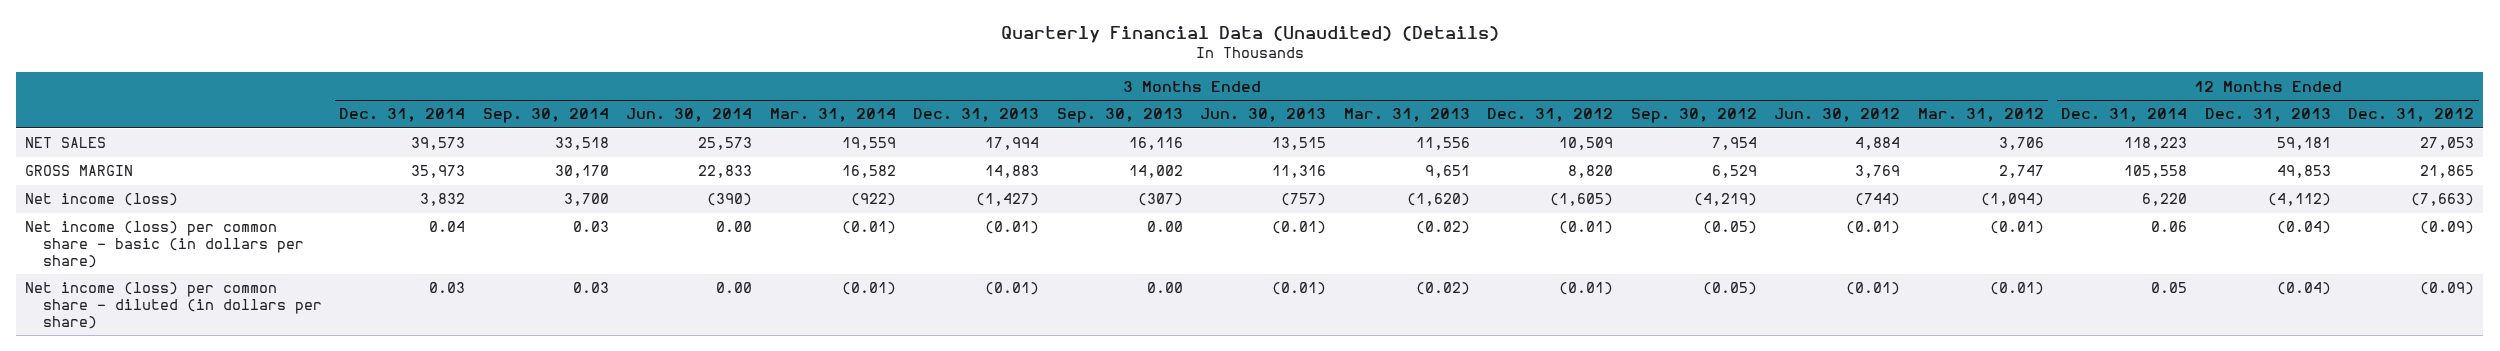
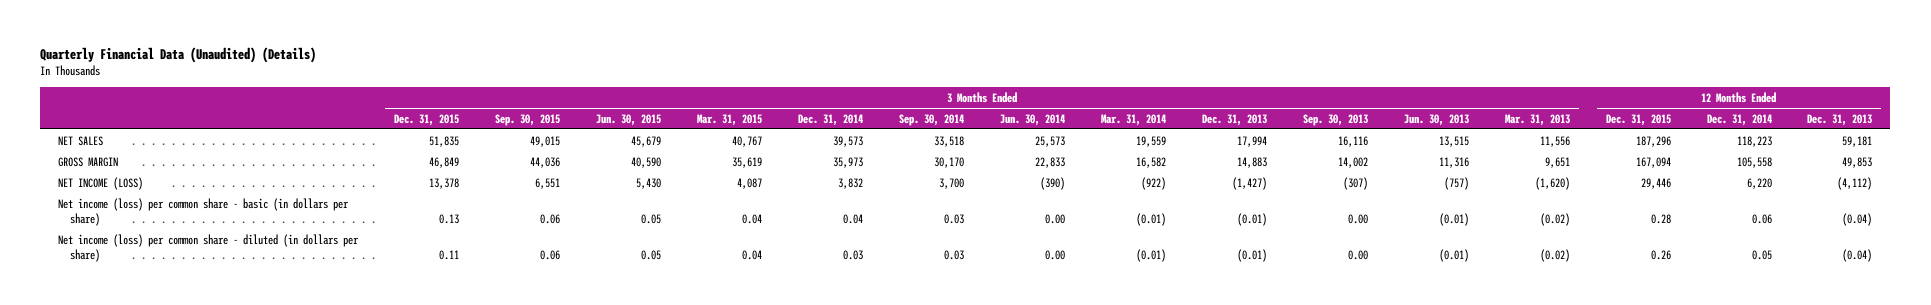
[1487,108,1614,123] Dec. 31, 2012 -> none
[1630,108,1757,124] Sep. 30, 2012 -> none
[1774,108,1901,123] Jun. 30, 2012 -> none
[1917,108,2044,123] Mar. 31, 2012 -> none
[2348,108,2475,123] Dec. 31, 2012 -> none
none -> [394,113,460,126] Dec. 31, 2015
none -> [495,113,561,126] Sep. 30, 2015
none -> [596,113,662,126] Jun. 30, 2015
none -> [697,113,763,126] Mar. 31, 2015
none -> [1605,113,1671,126] Dec. 31, 2015
[25,193,179,207] Net income (loss) -> [58,176,144,190] NET INCOME (LOSS)

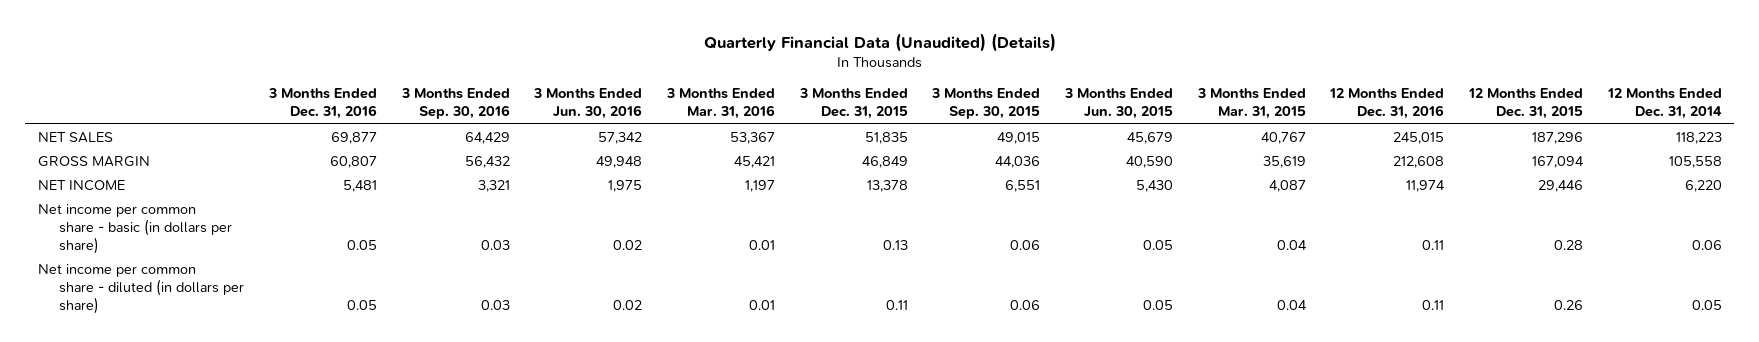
[797,113,863,126] Dec. 31, 2014 -> none
[898,113,964,126] Sep. 30, 2014 -> none
[999,113,1065,126] Jun. 30, 2014 -> none
[1100,113,1166,126] Mar. 31, 2014 -> none
[1201,113,1267,126] Dec. 31, 2013 -> none
[1302,113,1368,126] Sep. 30, 2013 -> none
[1403,113,1469,126] Jun. 30, 2013 -> none
[1504,113,1570,126] Mar. 31, 2013 -> none
[1807,113,1873,126] Dec. 31, 2013 -> none
none -> [267,88,377,120] 3 Months Ended Dec. 31, 2016
none -> [400,88,510,120] 3 Months Ended Sep. 30, 2016
none -> [533,88,643,120] 3 Months Ended Jun. 30, 2016
none -> [665,88,775,120] 3 Months Ended Mar. 31, 2016
none -> [1329,88,1445,120] 12 Months Ended Dec. 31, 2016
[58,176,144,190] NET INCOME (LOSS) -> [37,180,125,192] NET INCOME
[58,197,350,226] Net income (loss) per common share - basic (in dollars per share) -> [37,204,233,255] Net income per common share - basic (in dollars per share)
[58,233,360,262] Net income (loss) per common share - diluted (in dollars per share) -> [37,264,245,315] Net income per common share - diluted (in dollars per share)

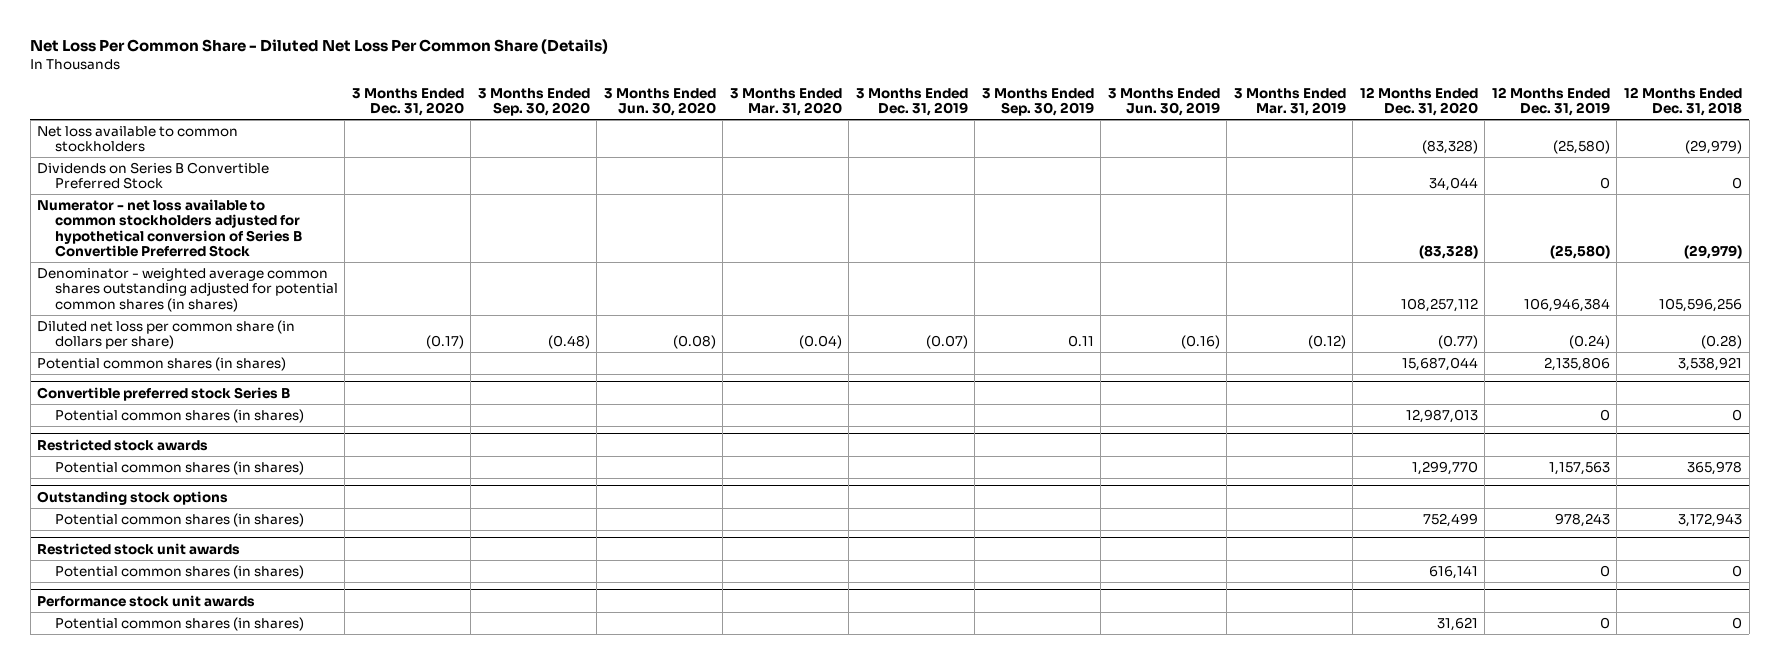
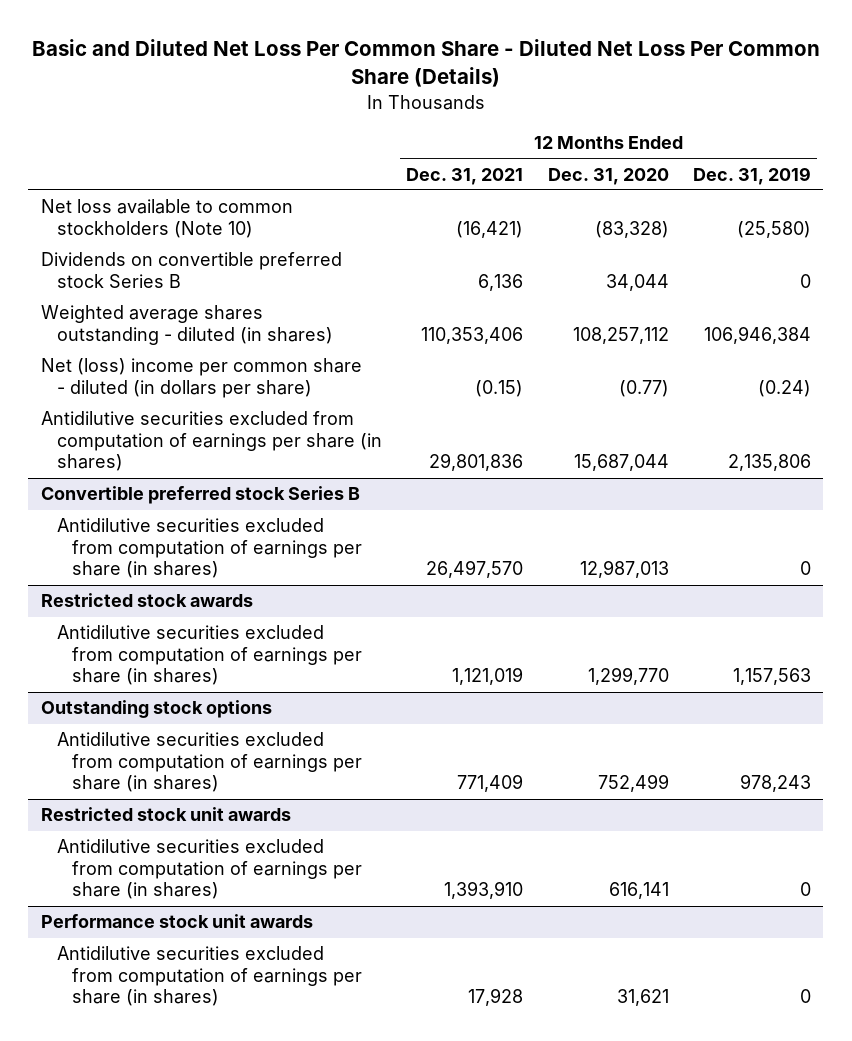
[30,38,609,54] Net Loss Per Common Share - Diluted Net Loss Per Common Share (Details) -> [31,39,820,88] Basic and Diluted Net Loss Per Common Share - Diluted Net Loss Per Common Share (Details)
[351,87,464,117] 3 Months Ended Dec. 31, 2020 -> none
[477,87,590,117] 3 Months Ended Sep. 30, 2020 -> none
[603,87,716,117] 3 Months Ended Jun. 30, 2020 -> none
[729,87,842,117] 3 Months Ended Mar. 31, 2020 -> none
[855,87,968,117] 3 Months Ended Dec. 31, 2019 -> none
[981,87,1094,117] 3 Months Ended Sep. 30, 2019 -> none
[1107,87,1220,117] 3 Months Ended Jun. 30, 2019 -> none
[1233,87,1346,117] 3 Months Ended Mar. 31, 2019 -> none
[1624,86,1743,117] 12 Months Ended Dec. 31, 2018 -> none
none -> [406,167,524,185] Dec. 31, 2021
[37,198,302,258] Numerator - net loss available to common stockholders adjusted for hypothetical conversion of Series B Convertible Preferred Stock -> none
[37,125,239,153] Net loss available to common stockholders -> [40,199,293,238] Net loss available to common stockholders (Note 10)
[37,161,270,190] Dividends on Series B Convertible Preferred Stock -> [40,252,342,288] Dividends on convertible preferred stock Series B
[37,267,338,312] Denominator - weighted average common shares outstanding adjusted for potential common shares (in shares) -> [40,305,333,345] Weighted average shares outstanding - diluted (in shares)
[37,319,296,350] Diluted net loss per common share (in dollars per share) -> [40,358,362,398] Net (loss) income per common share - diluted (in dollars per share)
[37,356,287,371] Potential common shares (in shares) -> [40,411,382,472] Antidilutive securities excluded from computation of earnings per share (in shares)
[54,408,304,423] Potential common shares (in shares) -> [56,518,363,579] Antidilutive securities excluded from computation of earnings per share (in shares)
[54,460,304,475] Potential common shares (in shares) -> [56,625,363,686] Antidilutive securities excluded from computation of earnings per share (in shares)
[54,512,304,527] Potential common shares (in shares) -> [56,732,363,793] Antidilutive securities excluded from computation of earnings per share (in shares)
[54,564,304,579] Potential common shares (in shares) -> [56,839,363,900] Antidilutive securities excluded from computation of earnings per share (in shares)
[54,616,304,631] Potential common shares (in shares) -> [56,946,363,1007] Antidilutive securities excluded from computation of earnings per share (in shares)

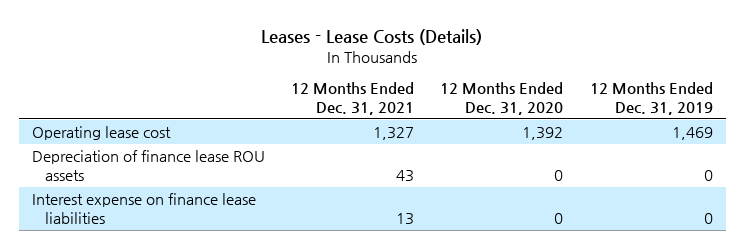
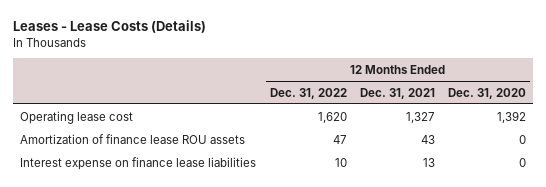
[589,82,713,116] 12 Months Ended Dec. 31, 2019 -> none
none -> [269,87,347,99] Dec. 31, 2022
[32,150,266,181] Depreciation of finance lease ROU assets -> [20,133,246,144] Amortization of finance lease ROU assets

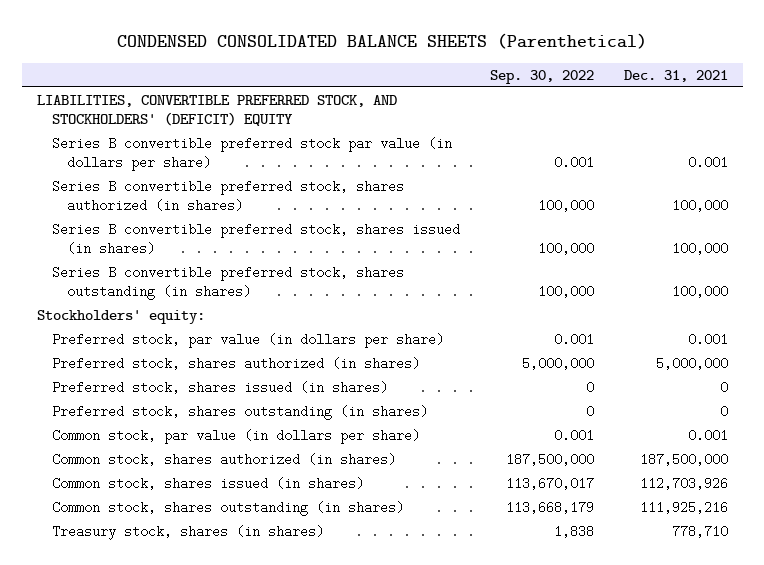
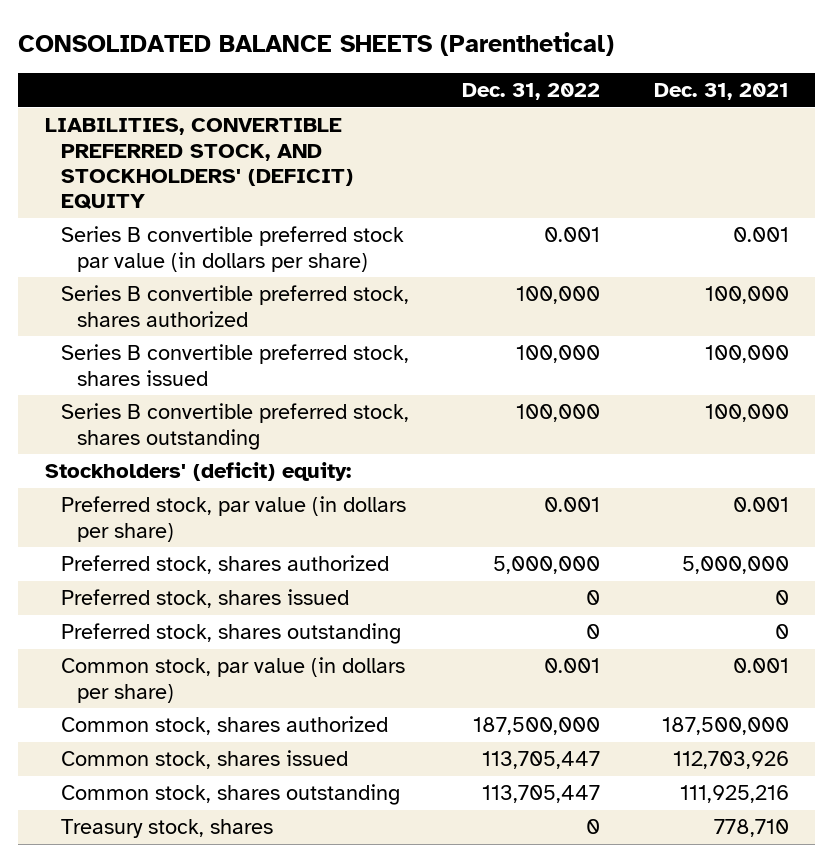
[117,32,648,49] CONDENSED CONSOLIDATED BALANCE SHEETS (Parenthetical) -> [18,31,615,56] CONSOLIDATED BALANCE SHEETS (Parenthetical)
[489,69,594,84] Sep. 30, 2022 -> none
none -> [462,83,601,101] Dec. 31, 2022
[51,179,404,212] Series B convertible preferred stock, shares authorized (in shares) -> [61,285,410,327] Series B convertible preferred stock, shares authorized
[51,222,460,255] Series B convertible preferred stock, shares issued (in shares) -> [61,344,410,386] Series B convertible preferred stock, shares issued
[51,265,404,300] Series B convertible preferred stock, shares outstanding (in shares) -> [61,403,410,450] Series B convertible preferred stock, shares outstanding
[36,309,205,324] Stockholders' equity: -> [45,462,352,482] Stockholders' (deficit) equity:
[51,356,420,370] Preferred stock, shares authorized (in shares) -> [61,555,390,575] Preferred stock, shares authorized
[51,380,388,394] Preferred stock, shares issued (in shares) -> [61,589,350,609] Preferred stock, shares issued
[51,404,428,420] Preferred stock, shares outstanding (in shares) -> [61,623,402,645] Preferred stock, shares outstanding
[51,452,396,466] Common stock, shares authorized (in shares) -> [61,716,389,736] Common stock, shares authorized
[51,476,364,490] Common stock, shares issued (in shares) -> [61,750,349,770] Common stock, shares issued
[51,500,404,516] Common stock, shares outstanding (in shares) -> [61,784,401,806] Common stock, shares outstanding
[51,524,324,540] Treasury stock, shares (in shares) -> [61,819,274,839] Treasury stock, shares

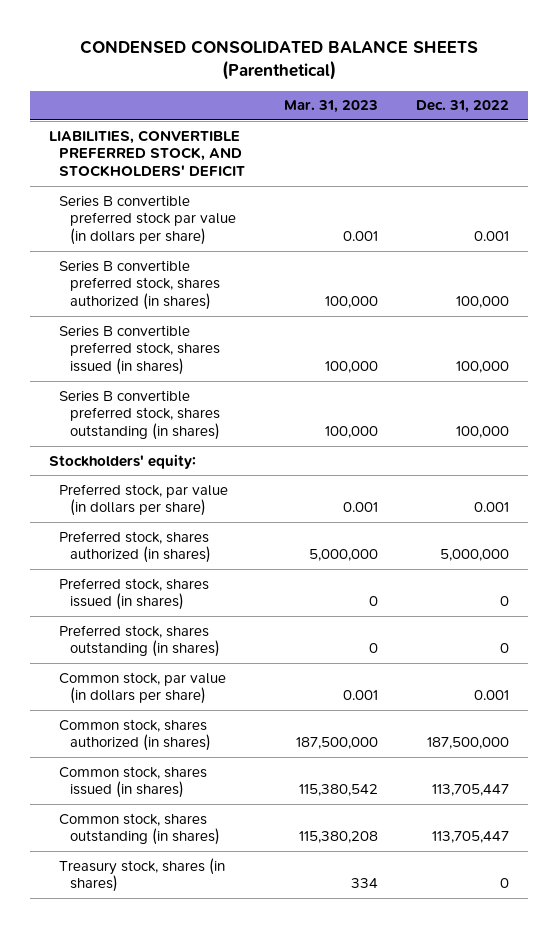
[18,31,615,56] CONSOLIDATED BALANCE SHEETS (Parenthetical) -> [79,39,478,80] CONDENSED CONSOLIDATED BALANCE SHEETS (Parenthetical)
[653,83,789,101] Dec. 31, 2021 -> none
none -> [283,100,378,114] Mar. 31, 2023
[45,118,354,211] LIABILITIES, CONVERTIBLE PREFERRED STOCK, AND STOCKHOLDERS' (DEFICIT) EQUITY -> [48,129,246,178] LIABILITIES, CONVERTIBLE PREFERRED STOCK, AND STOCKHOLDERS' DEFICIT
[61,285,410,327] Series B convertible preferred stock, shares authorized -> [59,259,220,311] Series B convertible preferred stock, shares authorized (in shares)
[61,344,410,386] Series B convertible preferred stock, shares issued -> [59,324,220,376] Series B convertible preferred stock, shares issued (in shares)
[61,403,410,450] Series B convertible preferred stock, shares outstanding -> [59,389,220,441] Series B convertible preferred stock, shares outstanding (in shares)
[45,462,352,482] Stockholders' (deficit) equity: -> [48,453,196,469] Stockholders' equity:
[61,555,390,575] Preferred stock, shares authorized -> [59,530,211,564] Preferred stock, shares authorized (in shares)
[61,589,350,609] Preferred stock, shares issued -> [59,577,210,611] Preferred stock, shares issued (in shares)
[61,623,402,645] Preferred stock, shares outstanding -> [59,624,220,658] Preferred stock, shares outstanding (in shares)
[61,716,389,736] Common stock, shares authorized -> [59,718,211,752] Common stock, shares authorized (in shares)
[61,750,349,770] Common stock, shares issued -> [59,765,208,799] Common stock, shares issued (in shares)
[61,784,401,806] Common stock, shares outstanding -> [59,812,220,846] Common stock, shares outstanding (in shares)
[61,819,274,839] Treasury stock, shares -> [59,857,226,893] Treasury stock, shares (in shares)

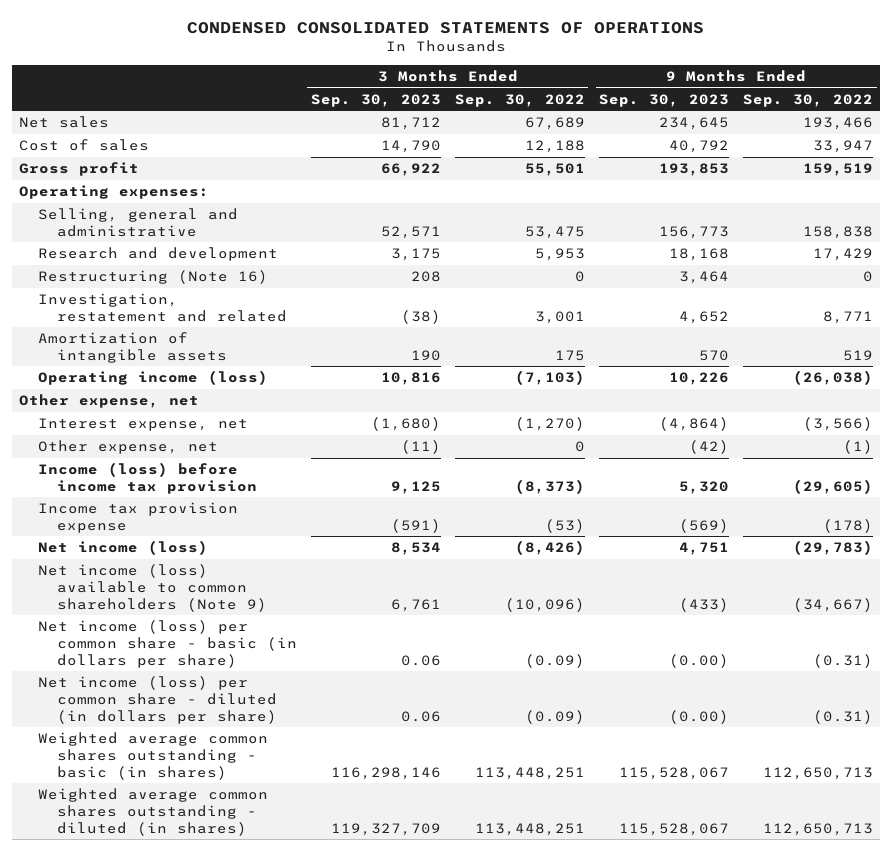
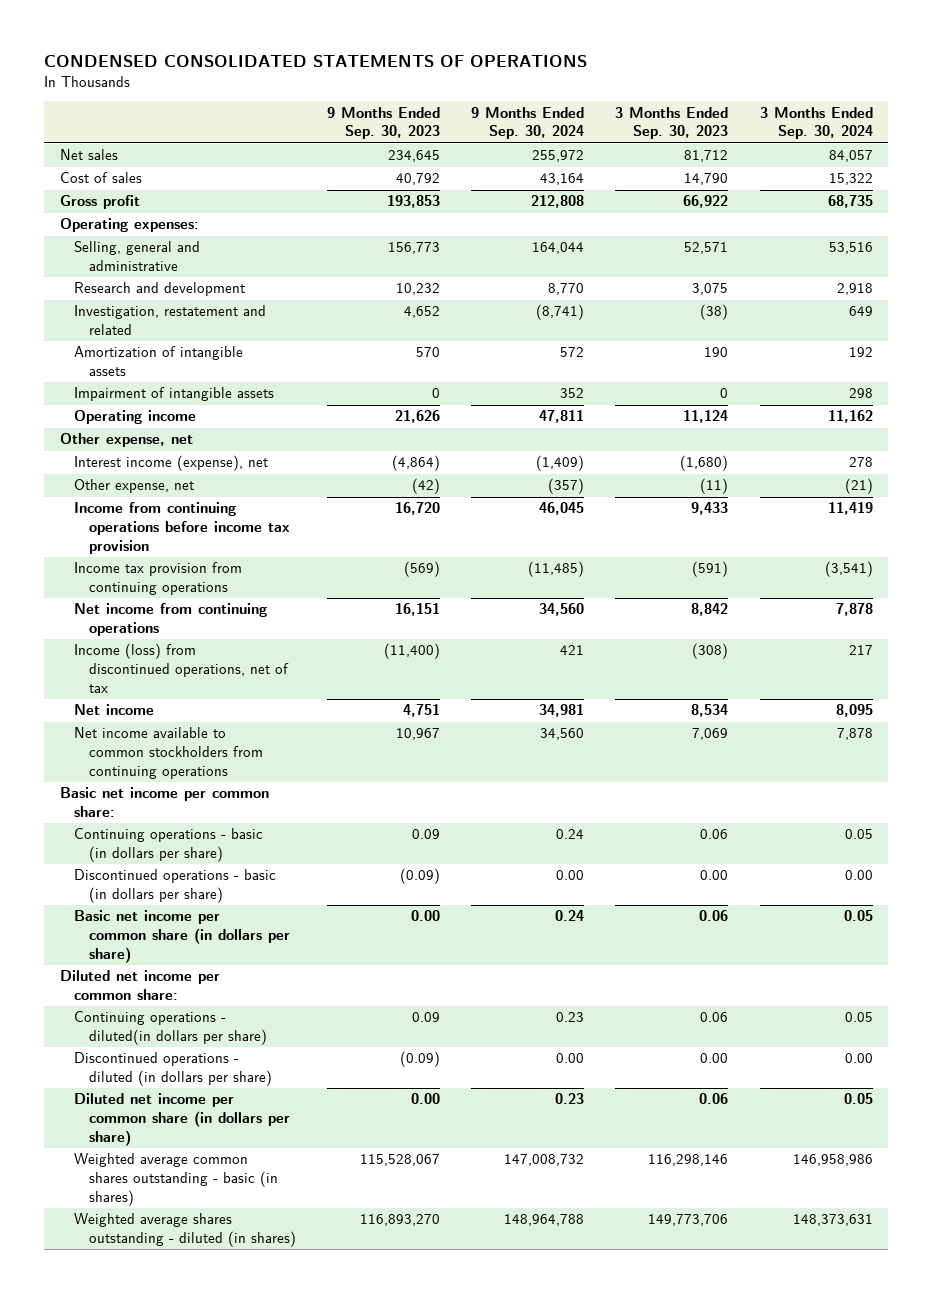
[454,93,585,107] Sep. 30, 2022 -> none
[743,93,874,107] Sep. 30, 2022 -> none
none -> [471,106,585,140] 9 Months Ended Sep. 30, 2024
none -> [759,106,873,140] 3 Months Ended Sep. 30, 2024
[37,270,268,285] Restructuring (Note 16) -> none
[390,248,441,262] 3,175 -> [692,283,729,296] 3,075
[669,248,730,262] 18,168 -> [396,283,441,296] 10,232
none -> [74,387,275,402] Impairment of intangible assets
[37,370,268,386] Operating income (loss) -> [74,410,197,425] Operating income
[380,372,441,386] 10,816 -> [683,410,729,424] 11,124
[669,372,730,386] 10,226 -> [395,410,441,424] 21,626
[37,418,248,432] Interest expense, net -> [74,455,269,472] Interest income (expense), net
[37,564,267,612] Net income (loss) available to common shareholders (Note 9) -> none
[37,462,257,494] Income (loss) before income tax provision -> [74,502,290,554] Income from continuing operations before income tax provision
[390,480,441,494] 9,125 -> [691,502,729,516] 9,433
[679,480,730,494] 5,320 -> [395,502,441,516] 16,720
[37,502,238,533] Income tax provision expense -> [74,562,243,596] Income tax provision from continuing operations
none -> [74,603,268,637] Net income from continuing operations
none -> [74,643,289,693] Income (loss) from discontinued operations, net of tax
[37,540,208,556] Net income (loss) -> [74,704,155,716] Net income
none -> [74,727,263,779] Net income available to common stockholders from continuing operations
none -> [60,787,270,818] Basic net income per common share:
none -> [74,828,264,863] Continuing operations - basic (in dollars per share)
none -> [74,869,277,904] Discontinued operations - basic (in dollars per share)
[37,620,297,668] Net income (loss) per common share - basic (in dollars per share) -> [74,910,290,963] Basic net income per common share (in dollars per share)
[669,653,730,668] (0.00) -> [411,910,441,922] 0.00
none -> [60,970,221,1001] Diluted net income per common share:
none -> [74,1011,267,1046] Continuing operations - diluted(in dollars per share)
none -> [74,1052,272,1087] Discontinued operations - diluted (in dollars per share)
[37,676,277,724] Net income (loss) per common share - diluted (in dollars per share) -> [74,1093,290,1146] Diluted net income per common share (in dollars per share)
[669,709,730,724] (0.00) -> [411,1093,441,1105] 0.00
[37,788,268,836] Weighted average common shares outstanding - diluted (in shares) -> [74,1213,296,1248] Weighted average shares outstanding - diluted (in shares)
[330,822,441,836] 119,327,709 -> [648,1214,729,1227] 149,773,706
[619,822,730,836] 115,528,067 -> [360,1214,441,1227] 116,893,270

